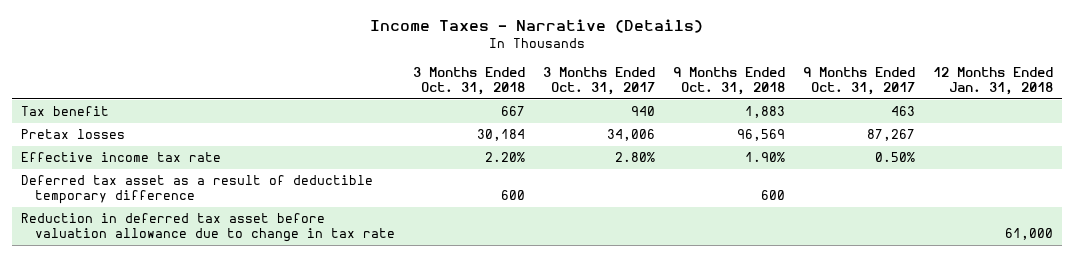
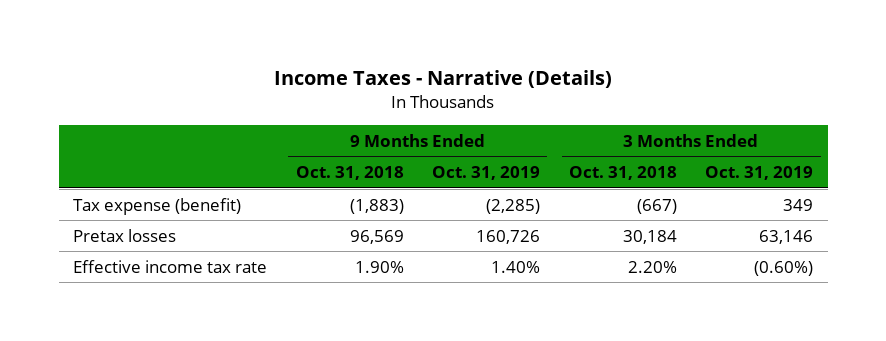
[543,66,656,95] 3 Months Ended Oct. 31, 2017 -> none
[802,66,915,95] 9 Months Ended Oct. 31, 2017 -> none
[932,66,1053,95] 12 Months Ended Jan. 31, 2018 -> none
none -> [432,166,541,181] Oct. 31, 2019
none -> [705,166,814,181] Oct. 31, 2019
[20,106,109,117] Tax benefit -> [72,197,241,215] Tax expense (benefit)
[501,106,526,117] 667 -> [636,198,677,214] (667)
[745,106,786,119] 1,883 -> [349,198,404,214] (1,883)
[20,175,373,205] Deferred tax asset as a result of deductible temporary difference -> none
[20,213,396,243] Reduction in deferred tax asset before valuation allowance due to change in tax rate -> none

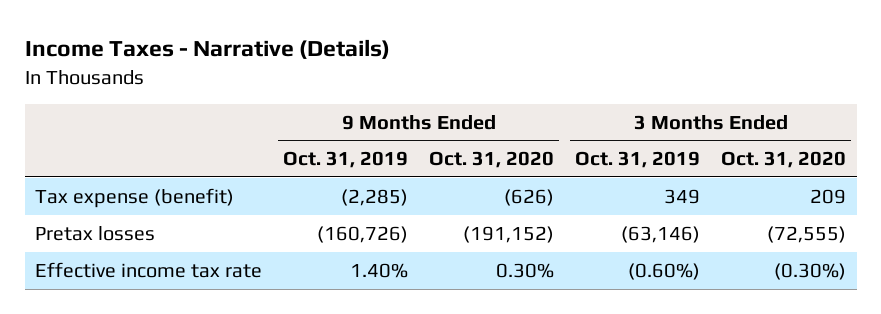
[295,166,404,181] Oct. 31, 2018 -> none
[568,166,677,181] Oct. 31, 2018 -> none
none -> [429,151,555,169] Oct. 31, 2020
none -> [721,151,847,169] Oct. 31, 2020
[476,229,541,244] 160,726 -> [317,225,409,243] (160,726)
[759,229,814,244] 63,146 -> [621,225,701,243] (63,146)

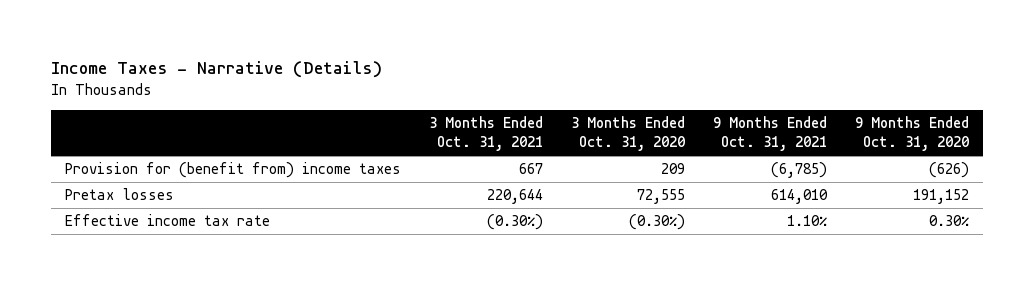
[283,151,409,169] Oct. 31, 2019 -> none
[575,151,701,169] Oct. 31, 2019 -> none
none -> [429,116,544,152] 3 Months Ended Oct. 31, 2021
none -> [713,116,828,152] 9 Months Ended Oct. 31, 2021
[35,187,235,208] Tax expense (benefit) -> [65,162,402,179] Provision for (benefit from) income taxes
[463,225,555,243] (191,152) -> [913,189,970,205] 191,152
[767,225,847,243] (72,555) -> [637,189,686,205] 72,555

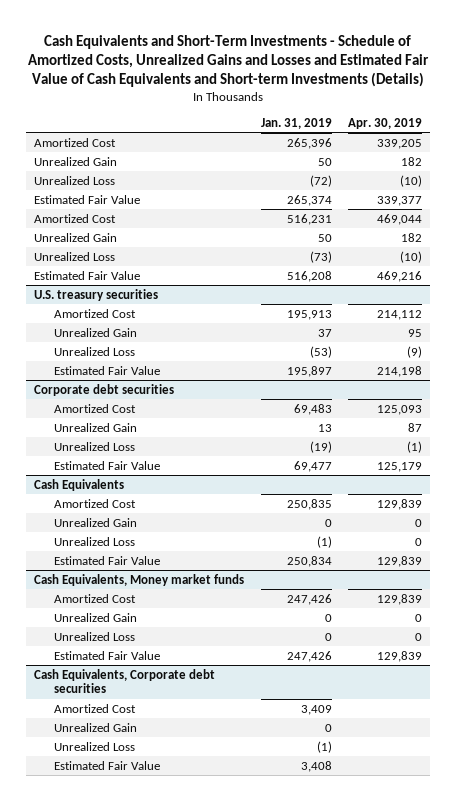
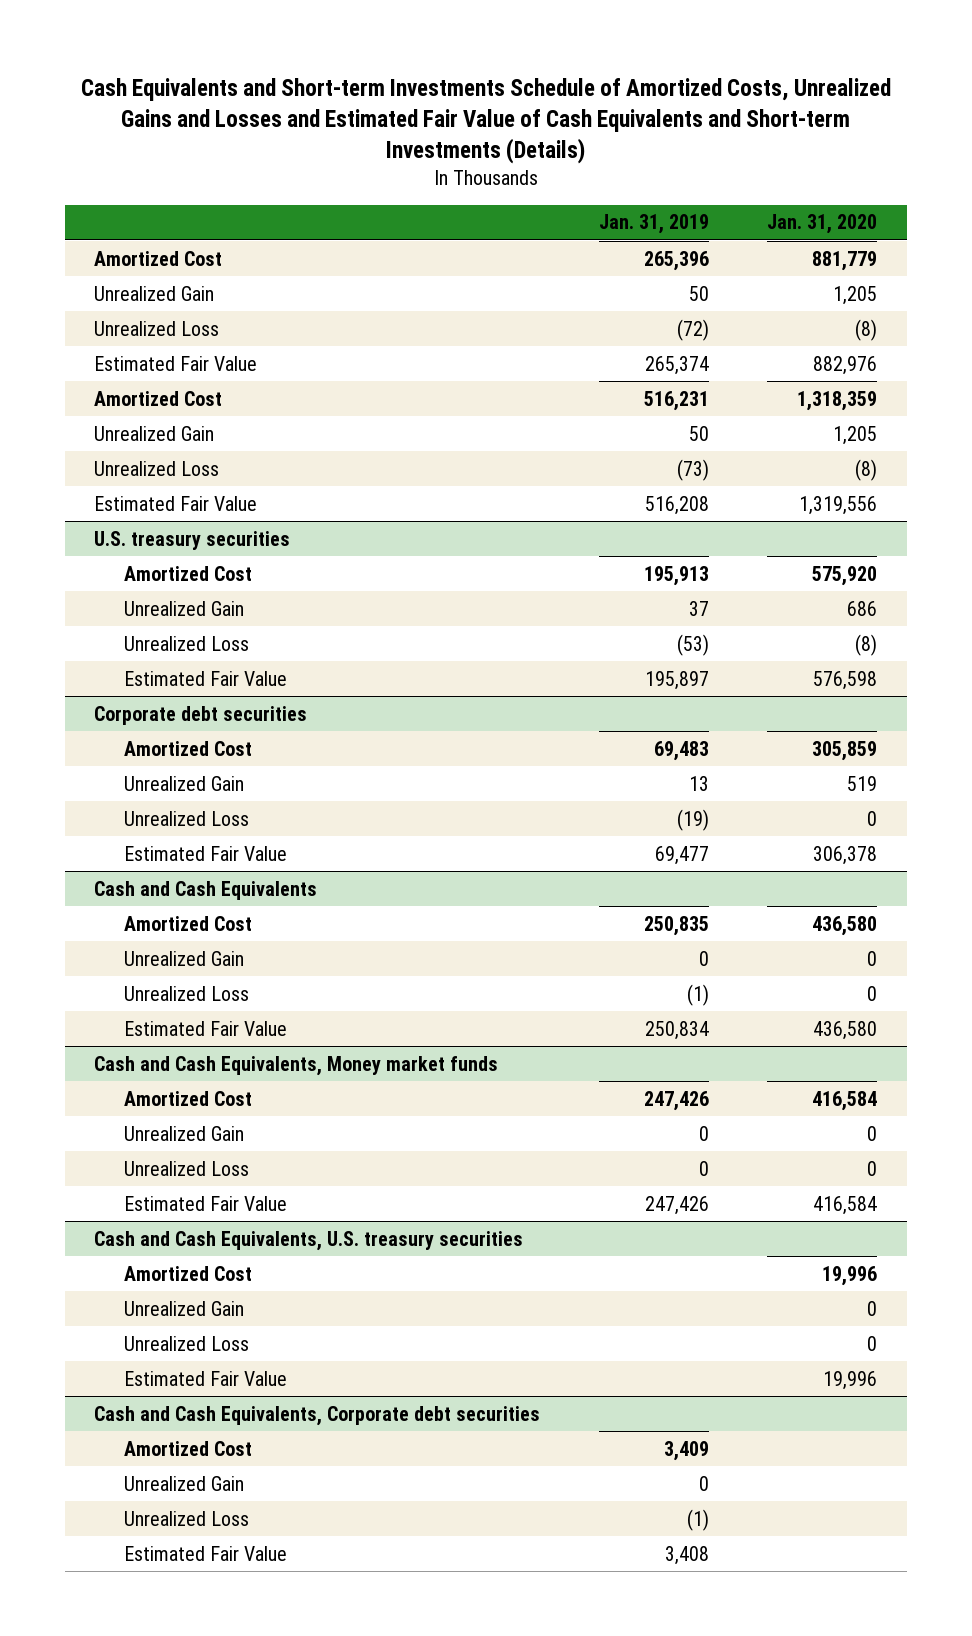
[28,34,430,88] Cash Equivalents and Short-Term Investments - Schedule of Amortized Costs, Unrealized Gains and Losses and Estimated Fair Value of Cash Equivalents and Short-term Investments (Details) -> [80,77,891,164] Cash Equivalents and Short-term Investments Schedule of Amortized Costs, Unrealized Gains and Losses and Estimated Fair Value of Cash Equivalents and Short-term Investments (Details)
[347,117,422,129] Apr. 30, 2019 -> none
none -> [767,214,878,235] Jan. 31, 2020
[34,478,125,491] Cash Equivalents -> [94,880,318,900] Cash and Cash Equivalents
[34,573,245,586] Cash Equivalents, Money market funds -> [94,1055,499,1076] Cash and Cash Equivalents, Money market funds
none -> [94,1230,524,1251] Cash and Cash Equivalents, U.S. treasury securities
none -> [123,1265,252,1281] Amortized Cost
none -> [123,1300,244,1316] Unrealized Gain
none -> [123,1335,249,1351] Unrealized Loss
none -> [123,1370,287,1386] Estimated Fair Value
[34,668,216,694] Cash Equivalents, Corporate debt securities -> [94,1405,541,1426] Cash and Cash Equivalents, Corporate debt securities

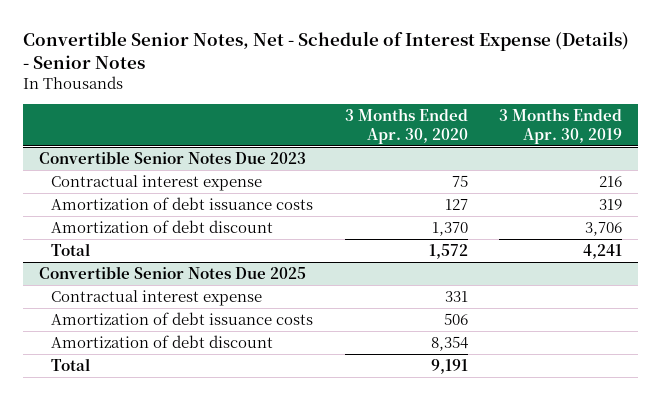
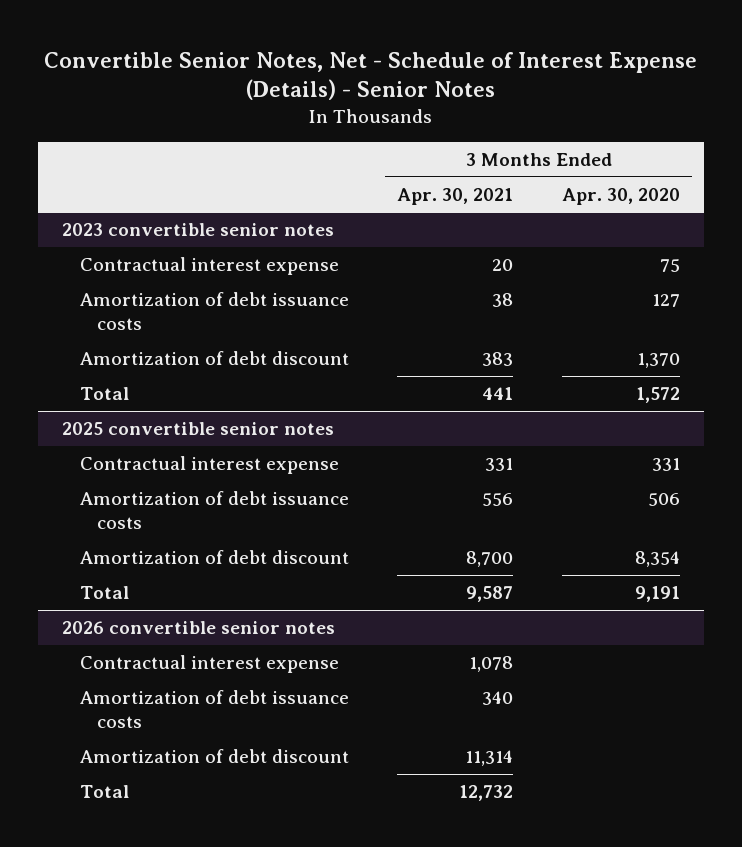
[499,107,623,144] 3 Months Ended Apr. 30, 2019 -> none
none -> [397,187,514,205] Apr. 30, 2021
[38,150,306,164] Convertible Senior Notes Due 2023 -> [62,222,335,236] 2023 convertible senior notes
[38,265,306,279] Convertible Senior Notes Due 2025 -> [62,421,335,435] 2025 convertible senior notes
none -> [62,620,336,634] 2026 convertible senior notes
none -> [79,654,339,673] Contractual interest expense
none -> [79,689,349,728] Amortization of debt issuance costs
none -> [79,748,349,763] Amortization of debt discount
none -> [79,784,129,798] Total

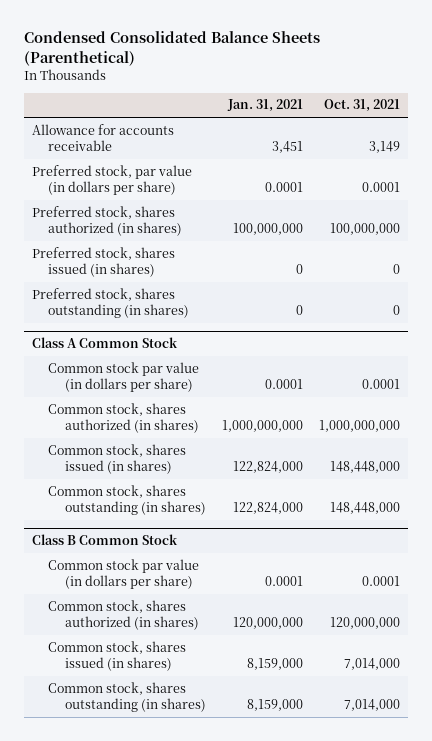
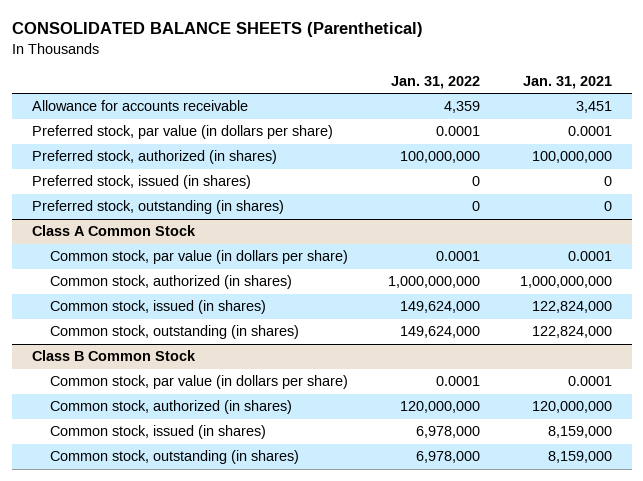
[23,31,320,66] Condensed Consolidated Balance Sheets (Parenthetical) -> [11,22,423,38] CONSOLIDATED BALANCE SHEETS (Parenthetical)
[324,99,401,113] Oct. 31, 2021 -> none
none -> [391,75,481,89] Jan. 31, 2022
[31,205,183,237] Preferred stock, shares authorized (in shares) -> [31,150,277,165] Preferred stock, authorized (in shares)
[31,246,175,278] Preferred stock, shares issued (in shares) -> [31,175,251,190] Preferred stock, issued (in shares)
[31,287,190,319] Preferred stock, shares outstanding (in shares) -> [31,200,284,215] Preferred stock, outstanding (in shares)
[48,361,200,393] Common stock par value (in dollars per share) -> [50,250,349,265] Common stock, par value (in dollars per share)
[48,402,200,434] Common stock, shares authorized (in shares) -> [50,275,293,290] Common stock, authorized (in shares)
[48,443,187,475] Common stock, shares issued (in shares) -> [50,300,267,315] Common stock, issued (in shares)
[48,484,207,516] Common stock, shares outstanding (in shares) -> [50,325,300,340] Common stock, outstanding (in shares)
[48,558,200,590] Common stock par value (in dollars per share) -> [50,375,349,390] Common stock, par value (in dollars per share)
[48,599,200,631] Common stock, shares authorized (in shares) -> [50,400,293,415] Common stock, authorized (in shares)
[48,640,187,672] Common stock, shares issued (in shares) -> [50,425,267,440] Common stock, issued (in shares)
[48,681,207,713] Common stock, shares outstanding (in shares) -> [50,450,300,465] Common stock, outstanding (in shares)

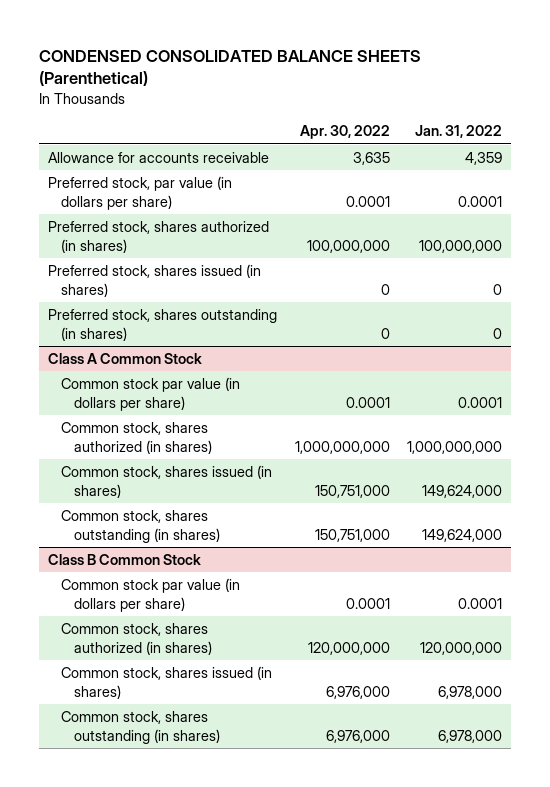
[11,22,423,38] CONSOLIDATED BALANCE SHEETS (Parenthetical) -> [39,49,422,87] CONDENSED CONSOLIDATED BALANCE SHEETS (Parenthetical)
[522,75,612,89] Jan. 31, 2021 -> none
none -> [299,125,390,140] Apr. 30, 2022
[31,150,277,165] Preferred stock, authorized (in shares) -> [48,220,270,253] Preferred stock, shares authorized (in shares)
[31,175,251,190] Preferred stock, issued (in shares) -> [48,263,262,297] Preferred stock, shares issued (in shares)
[31,200,284,215] Preferred stock, outstanding (in shares) -> [48,308,278,341] Preferred stock, shares outstanding (in shares)
[50,250,349,265] Common stock, par value (in dollars per share) -> [60,376,240,411] Common stock par value (in dollars per share)
[50,275,293,290] Common stock, authorized (in shares) -> [60,421,212,454] Common stock, shares authorized (in shares)
[50,300,267,315] Common stock, issued (in shares) -> [60,464,272,498] Common stock, shares issued (in shares)
[50,325,300,340] Common stock, outstanding (in shares) -> [60,509,220,543] Common stock, shares outstanding (in shares)
[50,375,349,390] Common stock, par value (in dollars per share) -> [60,577,240,612] Common stock par value (in dollars per share)
[50,400,293,415] Common stock, authorized (in shares) -> [60,622,212,655] Common stock, shares authorized (in shares)
[50,425,267,440] Common stock, issued (in shares) -> [60,665,272,699] Common stock, shares issued (in shares)
[50,450,300,465] Common stock, outstanding (in shares) -> [60,710,220,744] Common stock, shares outstanding (in shares)

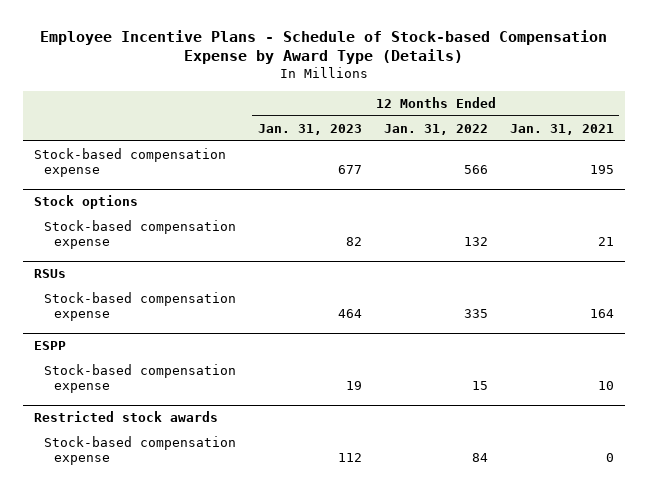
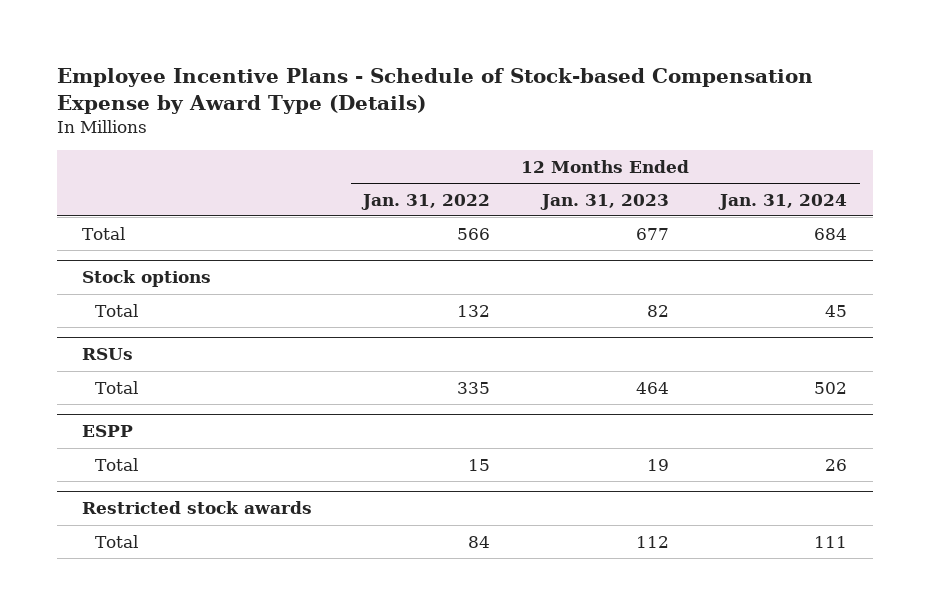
[509,123,614,135] Jan. 31, 2021 -> none
none -> [718,193,848,210] Jan. 31, 2024
[33,147,226,177] Stock-based compensation expense -> [82,226,126,240] Total
[43,219,236,249] Stock-based compensation expense -> [94,303,138,317] Total
[43,291,236,321] Stock-based compensation expense -> [94,380,138,394] Total
[43,363,236,393] Stock-based compensation expense -> [94,457,138,471] Total
[43,435,236,465] Stock-based compensation expense -> [94,534,138,548] Total

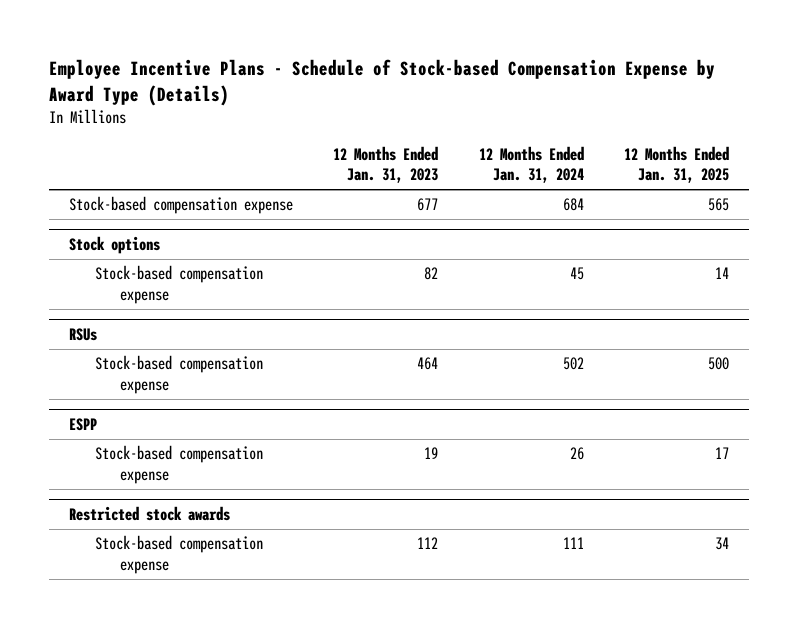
[361,193,491,210] Jan. 31, 2022 -> none
none -> [623,145,729,184] 12 Months Ended Jan. 31, 2025
[82,226,126,240] Total -> [69,196,294,215] Stock-based compensation expense
[94,303,138,317] Total -> [94,265,263,304] Stock-based compensation expense
[94,380,138,394] Total -> [94,355,263,394] Stock-based compensation expense
[94,457,138,471] Total -> [94,445,263,484] Stock-based compensation expense
[94,534,138,548] Total -> [94,535,263,574] Stock-based compensation expense

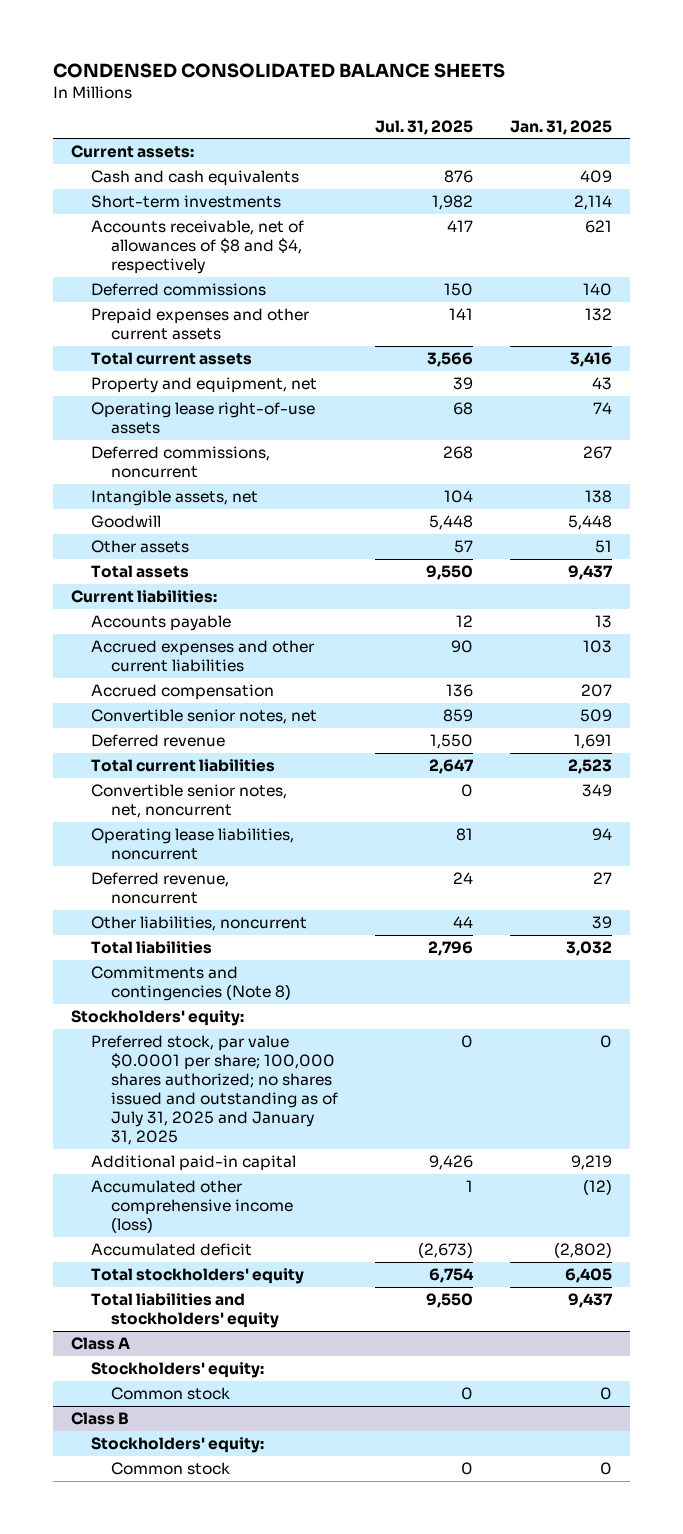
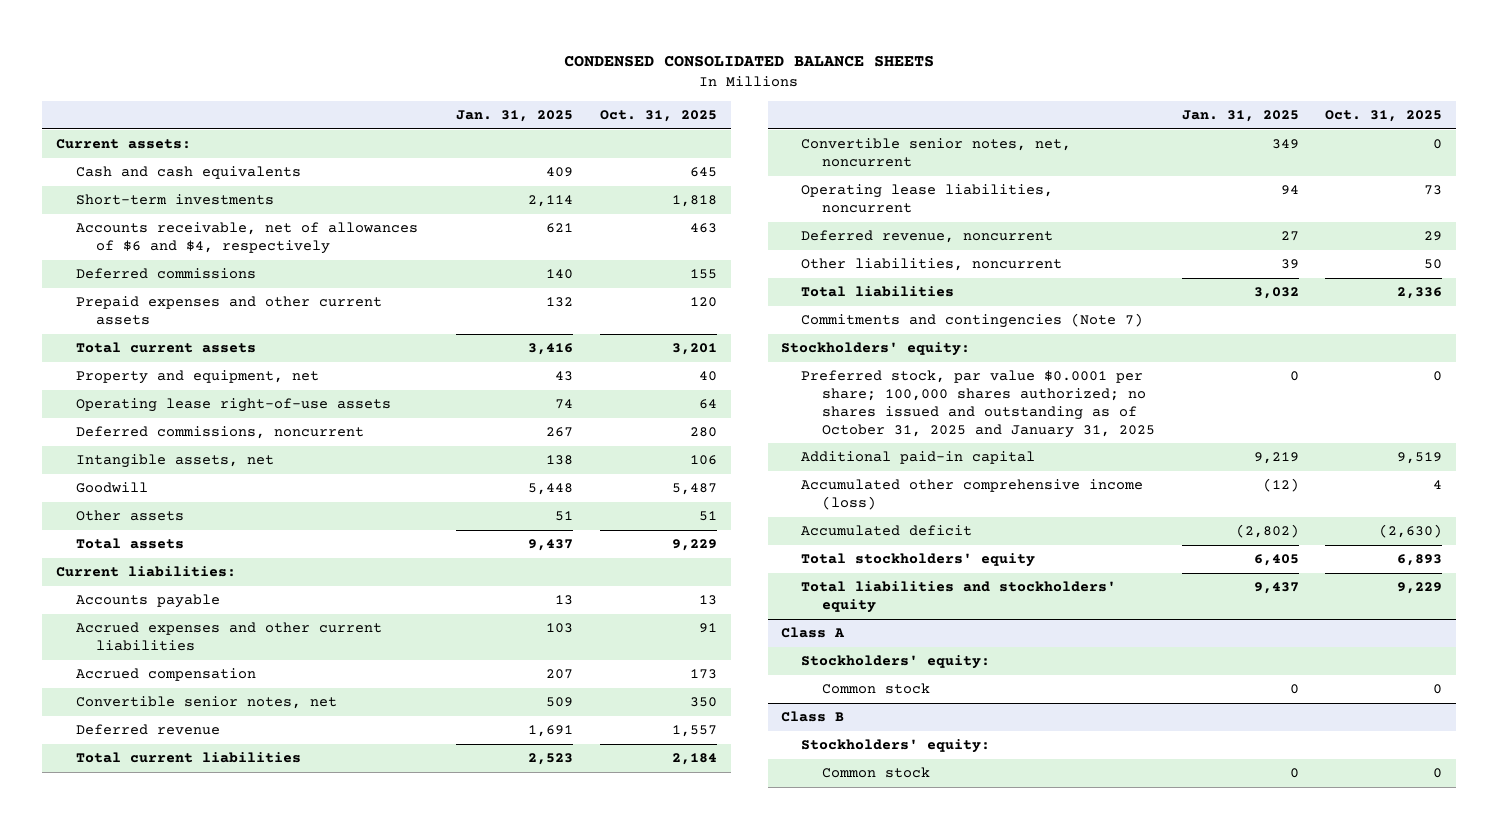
[374,119,473,135] Jul. 31, 2025 -> none
none -> [600,109,718,122] Oct. 31, 2025
[91,220,305,275] Accounts receivable, net of allowances of $8 and $4, respectively -> [76,222,419,255] Accounts receivable, net of allowances of $6 and $4, respectively
[91,966,292,1002] Commitments and contingencies (Note 8) -> [801,313,1144,329] Commitments and contingencies (Note 7)
[91,1035,339,1146] Preferred stock, par value $0.0001 per share; 100,000 shares authorized; no shares issued and outstanding as of July 31, 2025 and January 31, 2025 -> [801,370,1155,438] Preferred stock, par value $0.0001 per share; 100,000 shares authorized; no shares issued and outstanding as of October 31, 2025 and January 31, 2025

